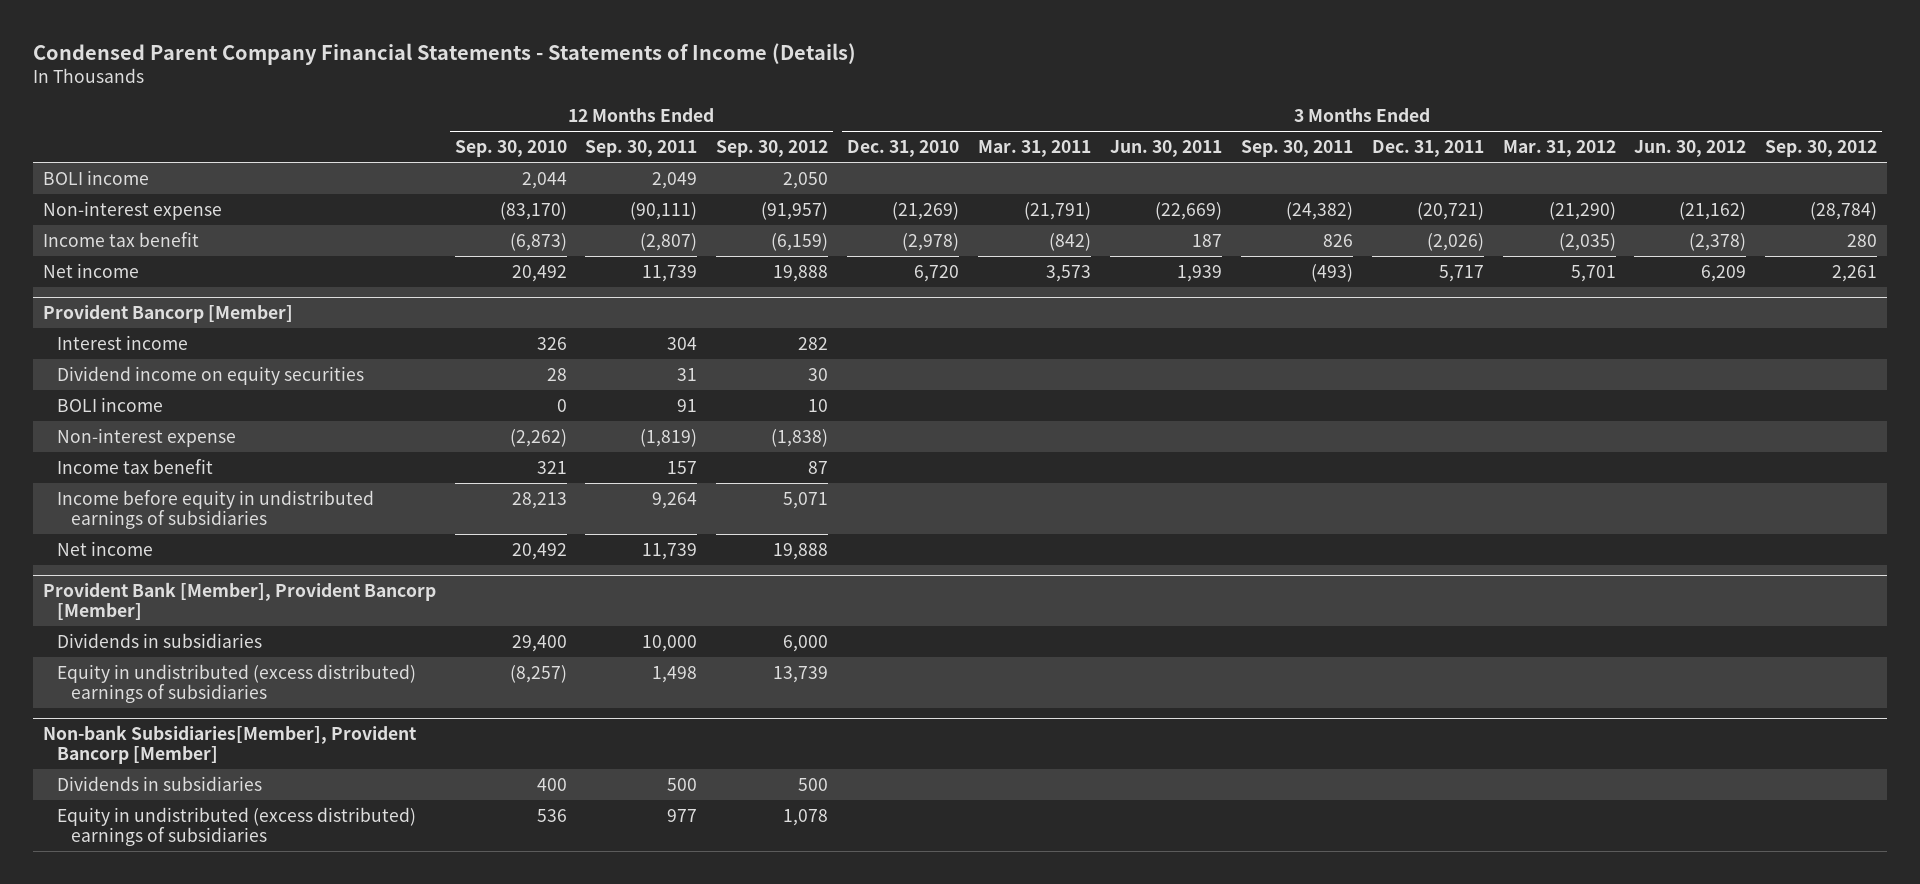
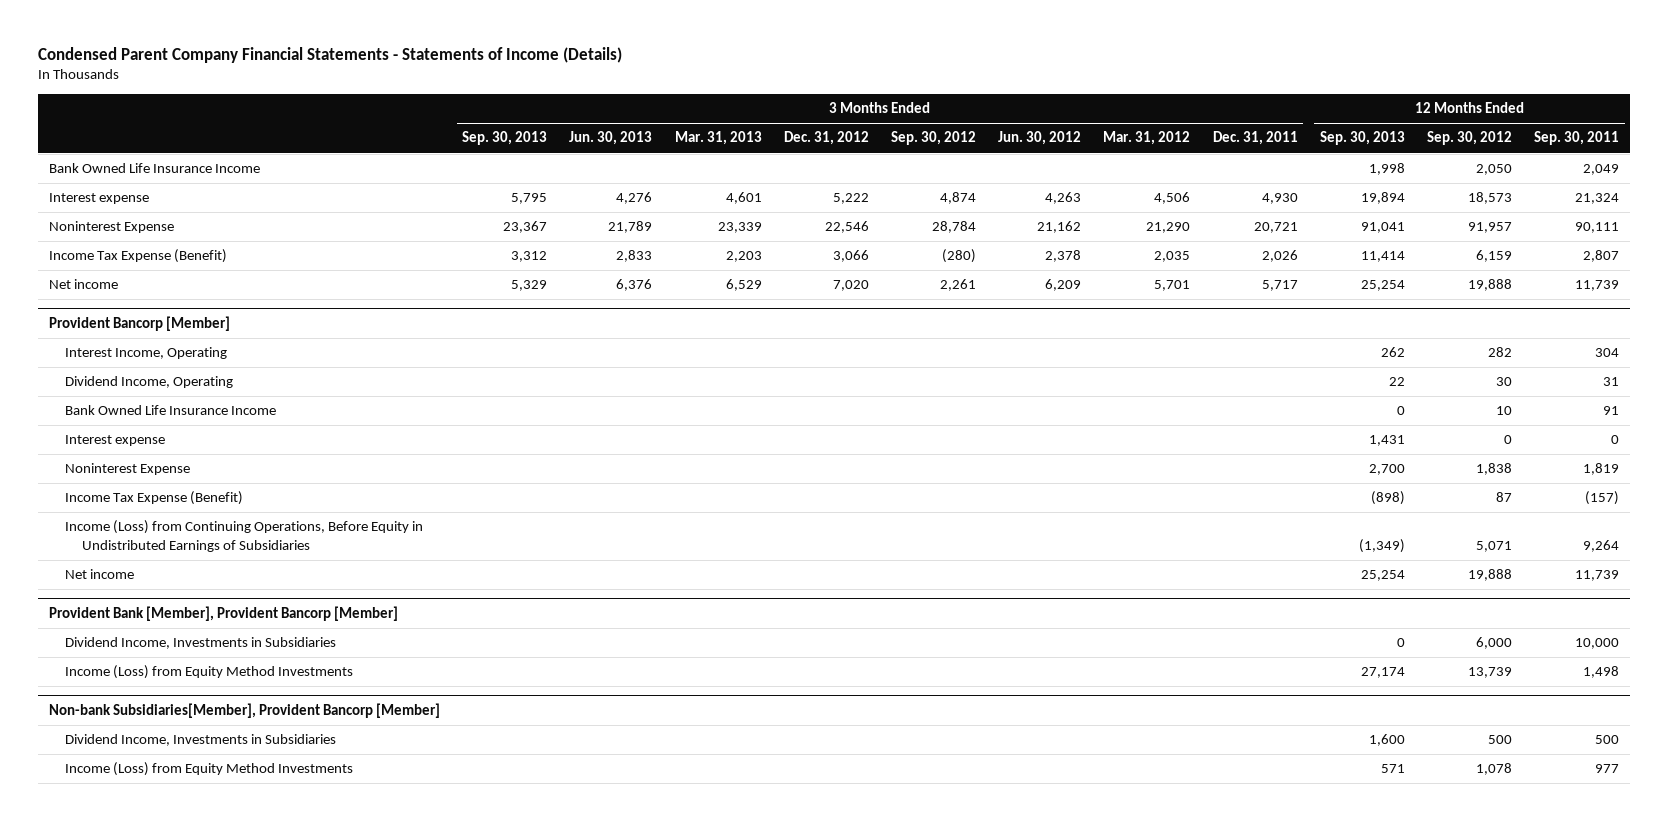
[454,140,567,158] Sep. 30, 2010 -> none
[847,140,960,158] Dec. 31, 2010 -> none
[978,140,1092,158] Mar. 31, 2011 -> none
[1109,140,1222,158] Jun. 30, 2011 -> none
[1240,140,1353,158] Sep. 30, 2011 -> none
none -> [462,131,548,146] Sep. 30, 2013
none -> [569,131,653,146] Jun. 30, 2013
none -> [674,131,762,146] Mar. 31, 2013
none -> [783,131,869,146] Dec. 31, 2012
none -> [1319,131,1405,146] Sep. 30, 2013
[42,169,149,185] BOLI income -> [48,163,260,174] Bank Owned Life Insurance Income
none -> [48,193,149,205] Interest expense
[42,200,222,220] Non-interest expense -> [48,221,174,234] Noninterest Expense
[630,201,698,220] (90,111) -> [1575,222,1620,234] 90,111
[761,201,829,220] (91,957) -> [1468,222,1513,234] 91,957
[1416,201,1484,220] (20,721) -> [1253,222,1298,234] 20,721
[1548,201,1616,220] (21,290) -> [1146,222,1191,234] 21,290
[1679,201,1747,220] (21,162) -> [1037,221,1082,234] 21,162
[1810,201,1878,220] (28,784) -> [931,221,976,234] 28,784
[42,231,199,247] Income tax benefit -> [48,249,227,264] Income Tax Expense (Benefit)
[640,232,698,251] (2,807) -> [1583,250,1620,263] 2,807
[771,232,829,251] (6,159) -> [1476,250,1513,263] 6,159
[1426,232,1484,251] (2,026) -> [1261,250,1298,263] 2,026
[1558,232,1616,251] (2,035) -> [1154,251,1191,263] 2,035
[1689,232,1747,251] (2,378) -> [1045,250,1082,263] 2,378
[1847,233,1878,247] 280 -> [941,249,976,264] (280)
[56,334,188,350] Interest income -> [65,347,228,360] Interest Income, Operating
[56,365,364,385] Dividend income on equity securities -> [65,376,234,389] Dividend Income, Operating
[56,396,163,412] BOLI income -> [65,405,277,416] Bank Owned Life Insurance Income
none -> [65,435,166,447] Interest expense
[56,427,236,447] Non-interest expense -> [65,463,191,476] Noninterest Expense
[640,428,698,447] (1,819) -> [1583,463,1620,476] 1,819
[771,428,829,447] (1,838) -> [1476,463,1513,476] 1,838
[56,458,213,474] Income tax benefit -> [65,491,244,506] Income Tax Expense (Benefit)
[667,460,698,474] 157 -> [1585,491,1620,506] (157)
[56,489,374,530] Income before equity in undistributed earnings of subsidiaries -> [65,520,424,552] Income (Loss) from Continuing Operations, Before Equity in Undistributed Earnings of Subsidiaries
[56,632,262,648] Dividends in subsidiaries -> [65,637,337,650] Dividend Income, Investments in Subsidiaries
[56,663,416,704] Equity in undistributed (excess distributed) earnings of subsidiaries -> [65,665,354,680] Income (Loss) from Equity Method Investments
[56,775,262,791] Dividends in subsidiaries -> [65,734,337,747] Dividend Income, Investments in Subsidiaries
[56,806,416,847] Equity in undistributed (excess distributed) earnings of subsidiaries -> [65,762,354,777] Income (Loss) from Equity Method Investments

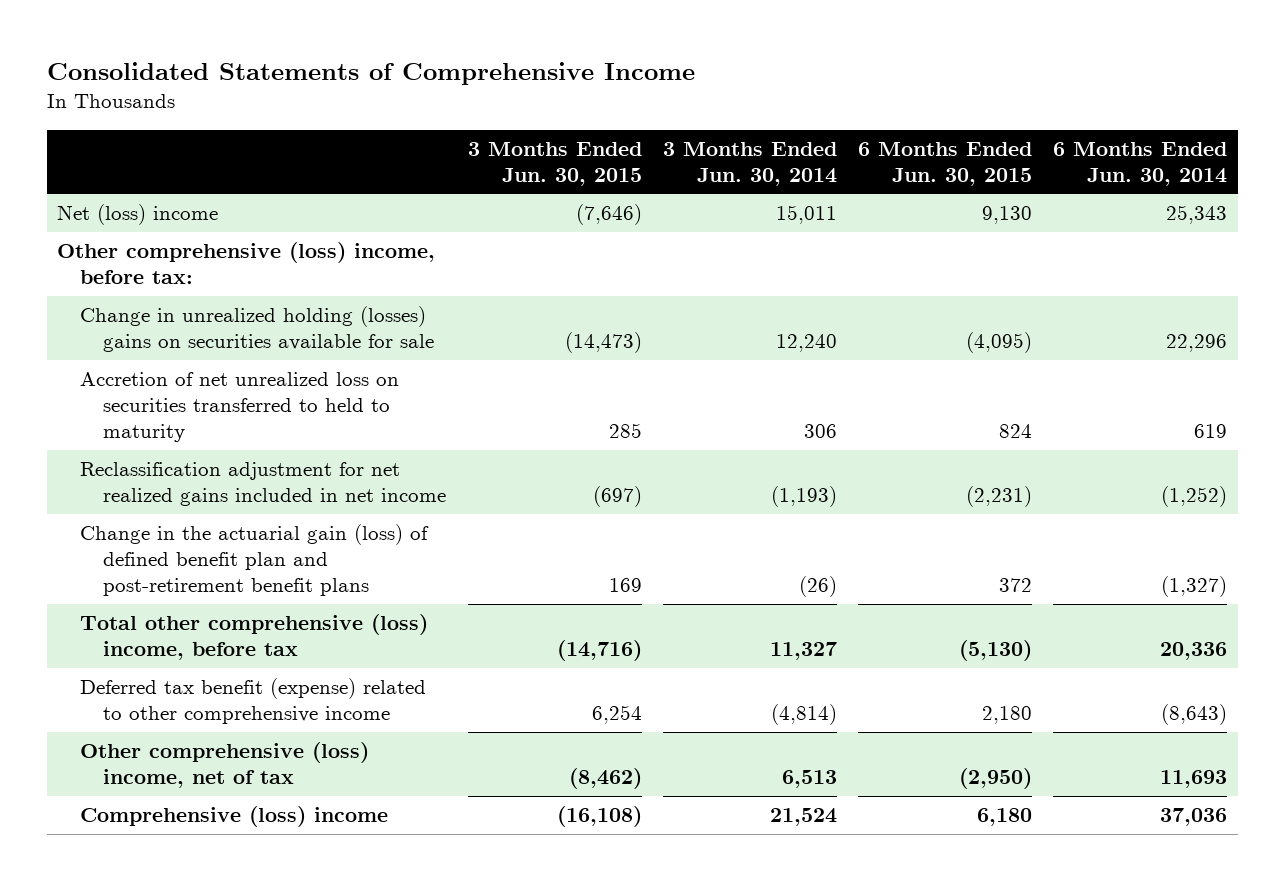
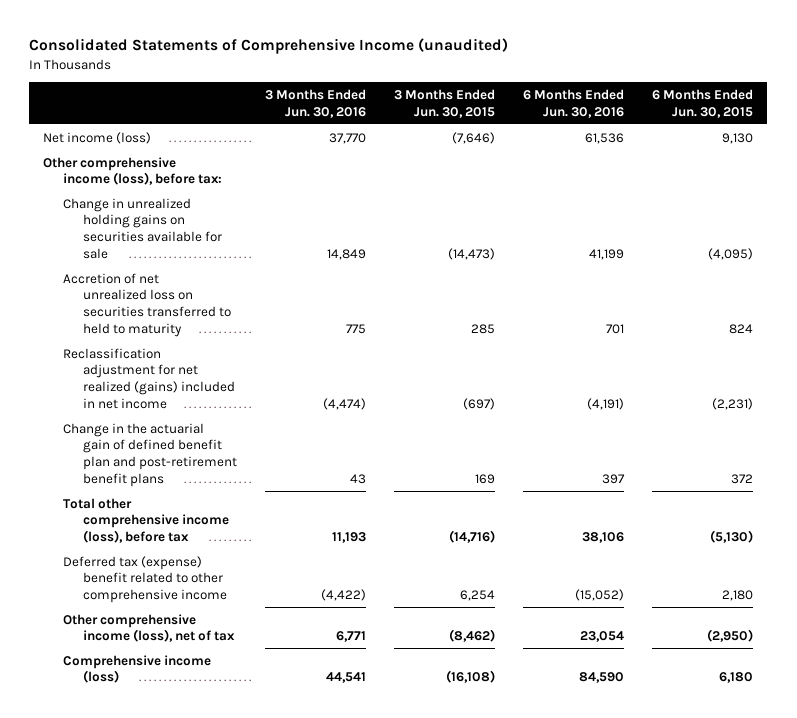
[46,61,695,85] Consolidated Statements of Comprehensive Income -> [29,38,509,55] Consolidated Statements of Comprehensive Income (unaudited)
[662,141,837,186] 3 Months Ended Jun. 30, 2014 -> none
[1053,141,1228,186] 6 Months Ended Jun. 30, 2014 -> none
none -> [265,89,367,118] 3 Months Ended Jun. 30, 2016
none -> [523,89,625,118] 6 Months Ended Jun. 30, 2016
[57,204,219,226] Net (loss) income -> [43,131,152,144] Net income (loss)
[57,242,436,285] Other comprehensive (loss) income, before tax: -> [43,156,223,186] Other comprehensive income (loss), before tax:
[80,306,435,353] Change in unrealized holding (losses) gains on securities available for sale -> [63,197,223,259] Change in unrealized holding gains on securities available for sale
[80,462,447,507] Reclassification adjustment for net realized gains included in net income -> [63,347,236,409] Reclassification adjustment for net realized (gains) included in net income
[80,524,430,597] Change in the actuarial gain (loss) of defined benefit plan and post-retirement benefit plans -> [63,422,238,487] Change in the actuarial gain of defined benefit plan and post-retirement benefit plans
[80,614,429,661] Total other comprehensive (loss) income, before tax -> [63,497,230,543] Total other comprehensive income (loss), before tax
[80,678,427,725] Deferred tax benefit (expense) related to other comprehensive income -> [63,555,228,603] Deferred tax (expense) benefit related to other comprehensive income
[80,742,370,789] Other comprehensive (loss) income, net of tax -> [63,613,236,643] Other comprehensive income (loss), net of tax
[80,806,389,828] Comprehensive (loss) income -> [63,654,212,684] Comprehensive income (loss)

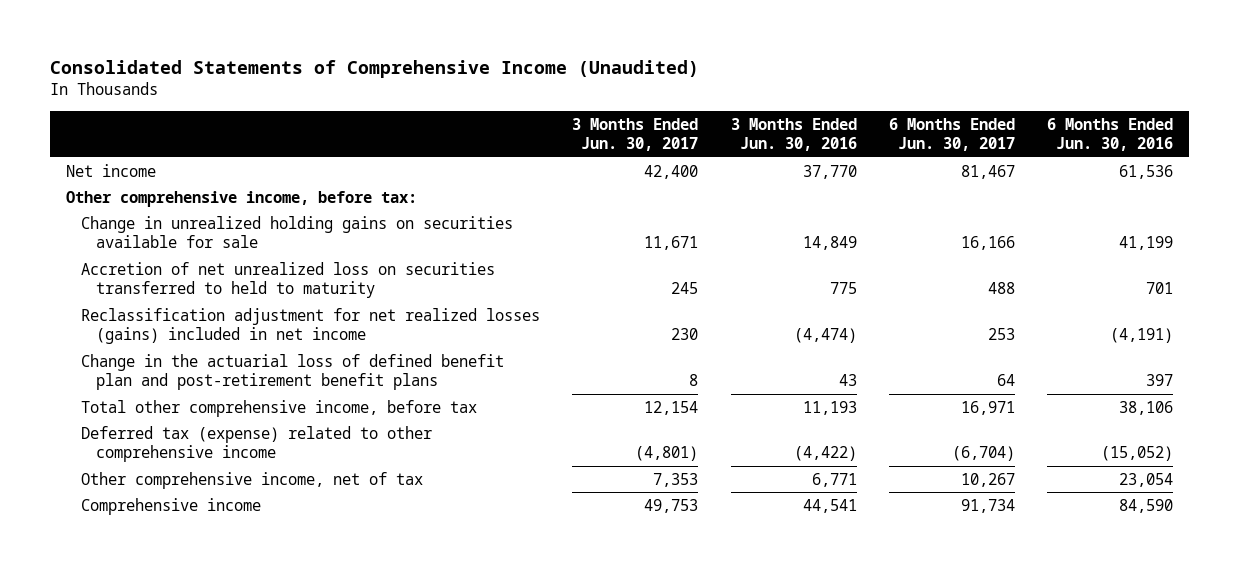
[29,38,509,55] Consolidated Statements of Comprehensive Income (unaudited) -> [50,60,700,79] Consolidated Statements of Comprehensive Income (Unaudited)
[394,89,496,118] 3 Months Ended Jun. 30, 2015 -> none
[652,89,754,118] 6 Months Ended Jun. 30, 2015 -> none
none -> [572,117,699,152] 3 Months Ended Jun. 30, 2017
none -> [888,117,1015,152] 6 Months Ended Jun. 30, 2017
[43,131,152,144] Net income (loss) -> [66,163,157,177] Net income
[43,156,223,186] Other comprehensive income (loss), before tax: -> [66,190,418,207] Other comprehensive income, before tax:
[63,347,236,409] Reclassification adjustment for net realized (gains) included in net income -> [81,307,541,345] Reclassification adjustment for net realized losses (gains) included in net income
[63,422,238,487] Change in the actuarial gain of defined benefit plan and post-retirement benefit plans -> [81,353,505,391] Change in the actuarial loss of defined benefit plan and post-retirement benefit plans
[63,497,230,543] Total other comprehensive income (loss), before tax -> [81,399,478,417] Total other comprehensive income, before tax
[63,555,228,603] Deferred tax (expense) benefit related to other comprehensive income -> [81,425,433,463] Deferred tax (expense) related to other comprehensive income
[63,613,236,643] Other comprehensive income (loss), net of tax -> [81,471,424,489] Other comprehensive income, net of tax
[63,654,212,684] Comprehensive income (loss) -> [81,497,262,515] Comprehensive income

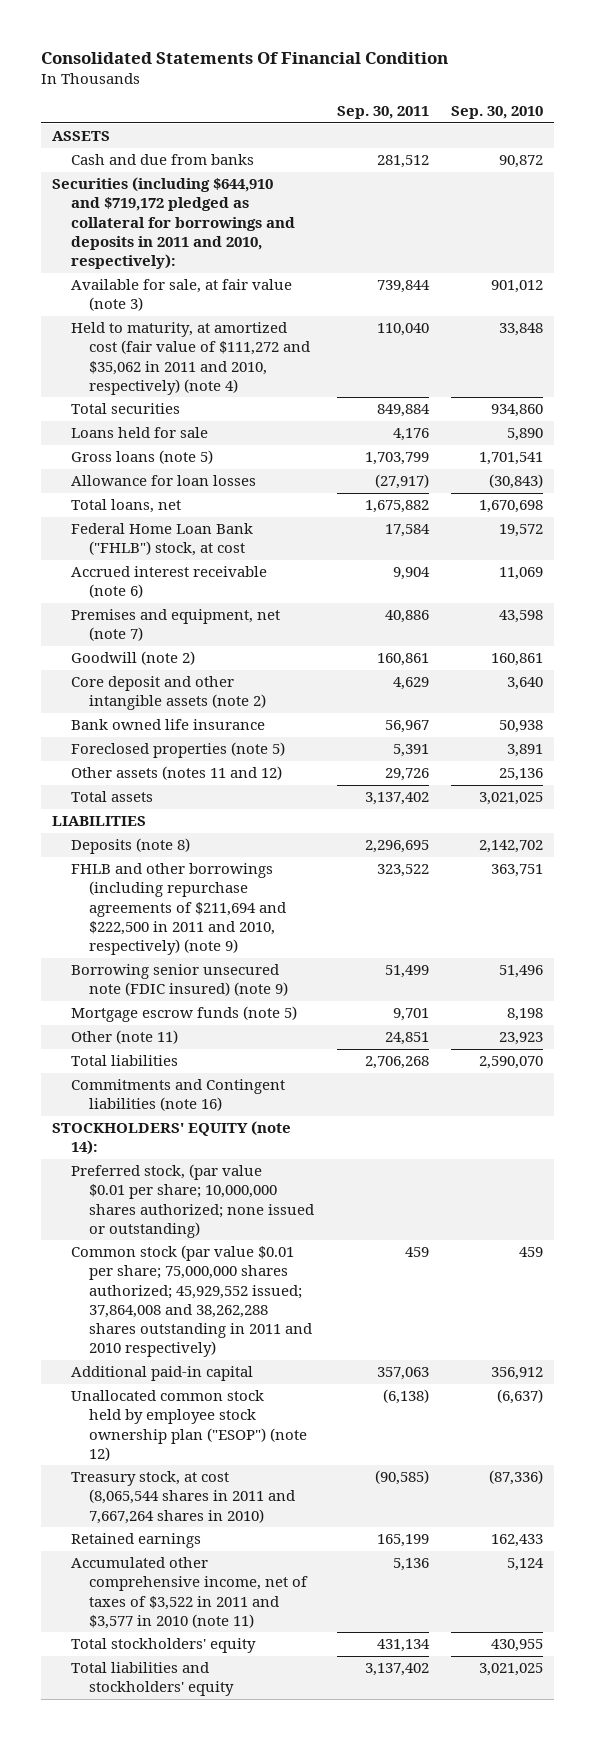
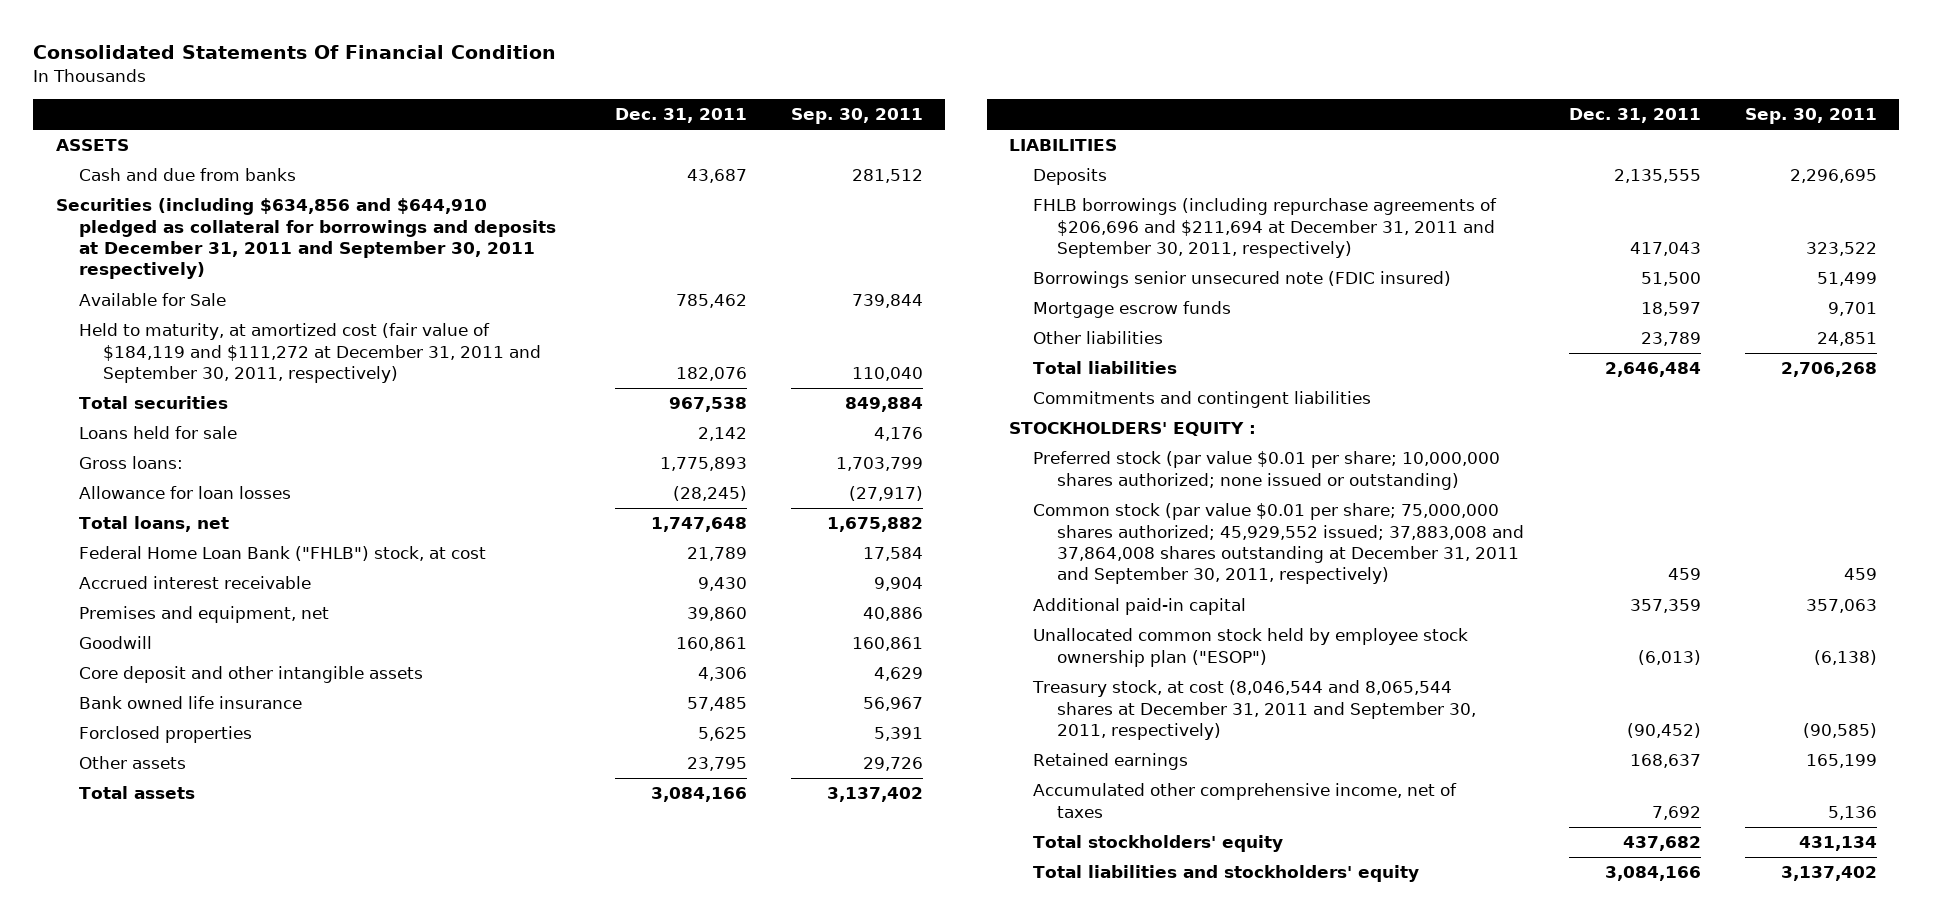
[451,105,544,119] Sep. 30, 2010 -> none
none -> [614,107,747,123] Dec. 31, 2011
[52,177,295,269] Securities (including $644,910 and $719,172 pledged as collateral for borrowings and deposits in 2011 and 2010, respectively): -> [55,198,557,280] Securities (including $634,856 and $644,910 pledged as collateral for borrowings and deposits at December 31, 2011 and September 30, 2011 respectively)
[70,279,292,312] Available for sale, at fair value (note 3) -> [79,293,227,307] Available for Sale
[70,322,311,395] Held to maturity, at amortized cost (fair value of $111,272 and $35,062 in 2011 and 2010, respectively) (note 4) -> [79,323,542,384] Held to maturity, at amortized cost (fair value of $184,119 and $111,272 at December 31, 2011 and September 30, 2011, respectively)
[70,450,213,465] Gross loans (note 5) -> [79,456,184,470] Gross loans:
[70,566,267,599] Accrued interest receivable (note 6) -> [79,576,312,590] Accrued interest receivable
[70,609,280,642] Premises and equipment, net (note 7) -> [79,606,330,624] Premises and equipment, net
[70,651,195,666] Goodwill (note 2) -> [79,636,153,650] Goodwill
[70,676,267,711] Core deposit and other intangible assets (note 2) -> [79,666,424,684] Core deposit and other intangible assets
[70,742,285,759] Foreclosed properties (note 5) -> [79,726,253,744] Forclosed properties
[70,766,282,781] Other assets (notes 11 and 12) -> [79,756,187,770] Other assets
[70,838,190,855] Deposits (note 8) -> [1033,168,1108,186] Deposits
[70,863,287,955] FHLB and other borrowings (including repurchase agreements of $211,694 and $222,500 in 2011 and 2010, respectively) (note 9) -> [1033,198,1498,259] FHLB borrowings (including repurchase agreements of $206,696 and $211,694 at December 31, 2011 and September 30, 2011, respectively)
[70,964,289,997] Borrowing senior unsecured note (FDIC insured) (note 9) -> [1033,271,1452,289] Borrowings senior unsecured note (FDIC insured)
[70,1006,297,1023] Mortgage escrow funds (note 5) -> [1033,301,1232,319] Mortgage escrow funds
[70,1030,178,1045] Other (note 11) -> [1033,331,1164,345] Other liabilities
[70,1079,285,1112] Commitments and Contingent liabilities (note 16) -> [1033,391,1372,409] Commitments and contingent liabilities
[52,1121,292,1156] STOCKHOLDERS' EQUITY (note 14): -> [1009,422,1257,437] STOCKHOLDERS' EQUITY :
[70,1164,315,1238] Preferred stock, (par value $0.01 per share; 10,000,000 shares authorized; none issued or outstanding) -> [1033,451,1501,490] Preferred stock (par value $0.01 per share; 10,000,000 shares authorized; none issued or outstanding)
[70,1245,313,1358] Common stock (par value $0.01 per share; 75,000,000 shares authorized; 45,929,552 issued; 37,864,008 and 38,262,288 shares outstanding in 2011 and 2010 respectively) -> [1033,503,1525,585] Common stock (par value $0.01 per share; 75,000,000 shares authorized; 45,929,552 issued; 37,883,008 and 37,864,008 shares outstanding at December 31, 2011 and September 30, 2011, respectively)
[70,1390,308,1461] Unallocated common stock held by employee stock ownership plan ("ESOP") (note 12) -> [1033,628,1469,667] Unallocated common stock held by employee stock ownership plan ("ESOP")
[70,1471,296,1524] Treasury stock, at cost (8,065,544 shares in 2011 and 7,667,264 shares in 2010) -> [1032,680,1477,741] Treasury stock, at cost (8,046,544 and 8,065,544 shares at December 31, 2011 and September 30, 2011, respectively)
[70,1557,309,1629] Accumulated other comprehensive income, net of taxes of $3,522 in 2011 and $3,577 in 2010 (note 11) -> [1033,783,1458,818] Accumulated other comprehensive income, net of taxes

